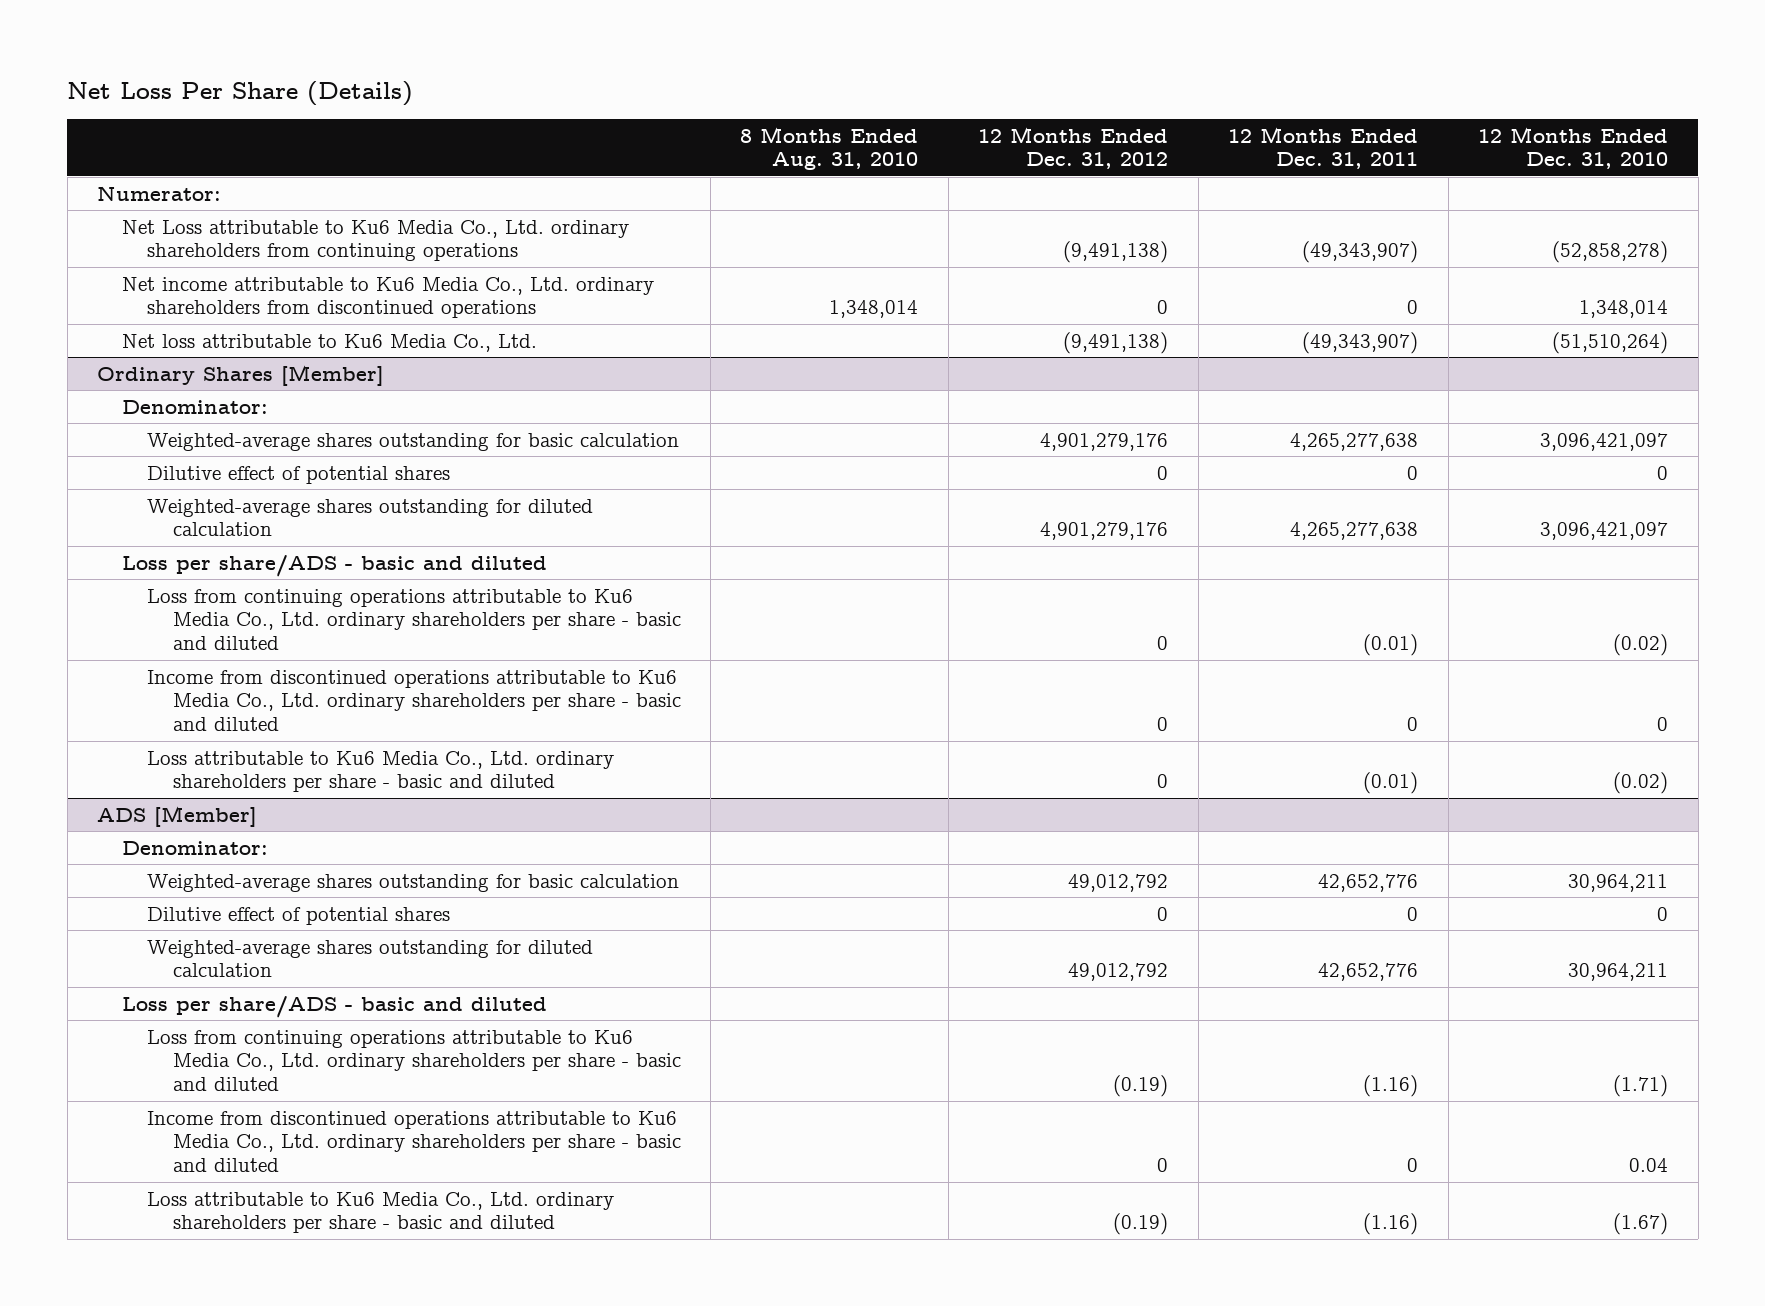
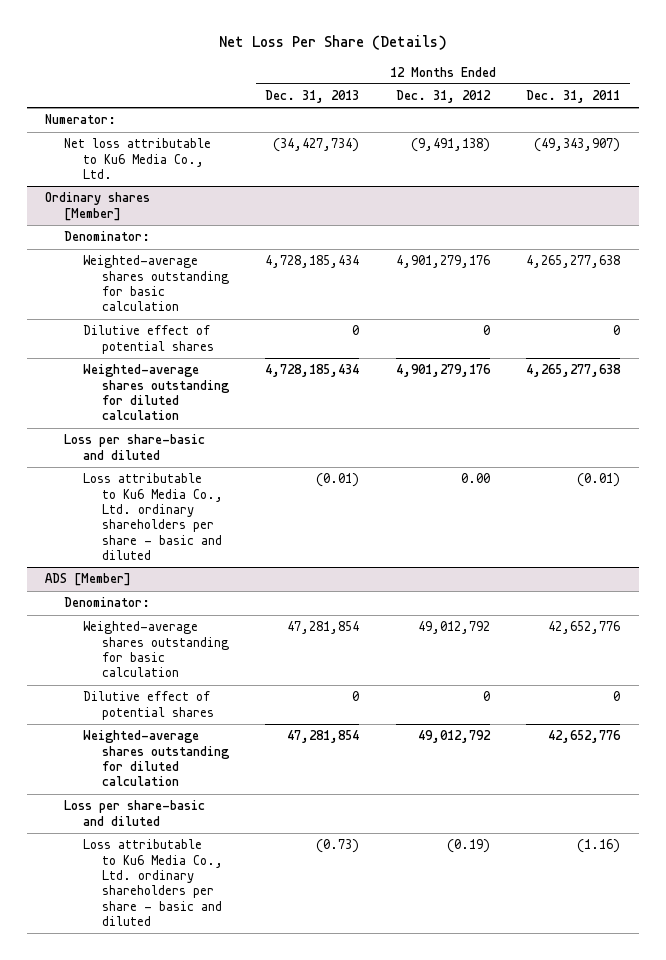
[740,126,919,171] 8 Months Ended Aug. 31, 2010 -> none
[1478,126,1669,170] 12 Months Ended Dec. 31, 2010 -> none
none -> [265,90,360,104] Dec. 31, 2013
[122,219,630,262] Net Loss attributable to Ku6 Media Co., Ltd. ordinary shareholders from continuing operations -> none
[122,276,655,319] Net income attributable to Ku6 Media Co., Ltd. ordinary shareholders from discontinued operations -> none
[97,364,385,386] Ordinary Shares [Member] -> [45,192,151,221] Ordinary shares [Member]
[147,588,681,651] Loss from continuing operations attributable to Ku6 Media Co., Ltd. ordinary shareholders per share - basic and diluted -> none
[147,669,681,732] Income from discontinued operations attributable to Ku6 Media Co., Ltd. ordinary shareholders per share - basic and diluted -> none
[122,554,548,577] Loss per share/ADS - basic and diluted -> [64,434,206,460] Loss per share-basic and diluted
[1157,774,1169,789] 0 -> [460,473,490,484] 0.00
[147,1029,681,1092] Loss from continuing operations attributable to Ku6 Media Co., Ltd. ordinary shareholders per share - basic and diluted -> none
[147,1110,681,1173] Income from discontinued operations attributable to Ku6 Media Co., Ltd. ordinary shareholders per share - basic and diluted -> none
[122,995,548,1018] Loss per share/ADS - basic and diluted -> [64,800,206,826] Loss per share-basic and diluted

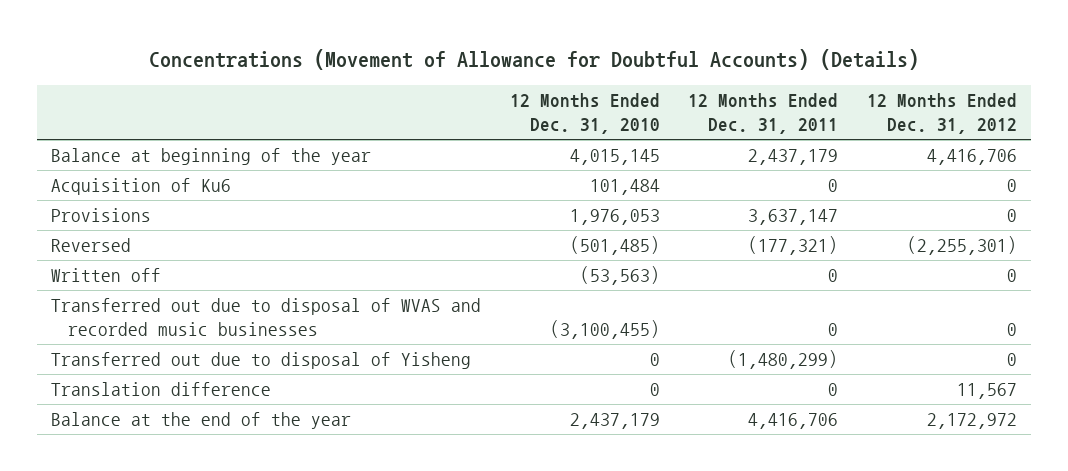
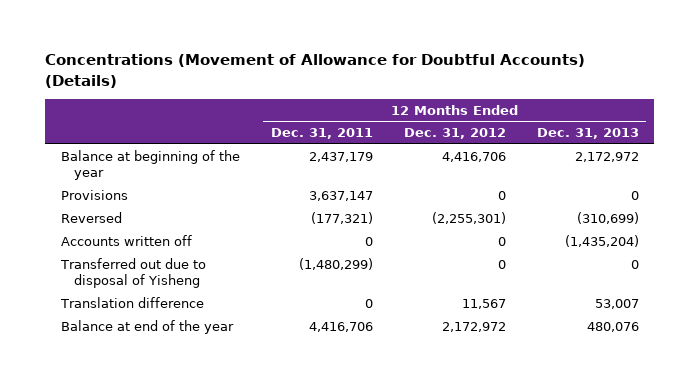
[509,92,660,134] 12 Months Ended Dec. 31, 2010 -> none
none -> [536,128,639,140] Dec. 31, 2013
[51,178,232,196] Acquisition of Ku6 -> none
[51,298,482,337] Transferred out due to disposal of WVAS and recorded music businesses -> none
[51,268,162,283] Written off -> [60,235,192,247] Accounts written off
[51,412,352,430] Balance at the end of the year -> [60,320,234,335] Balance at end of the year

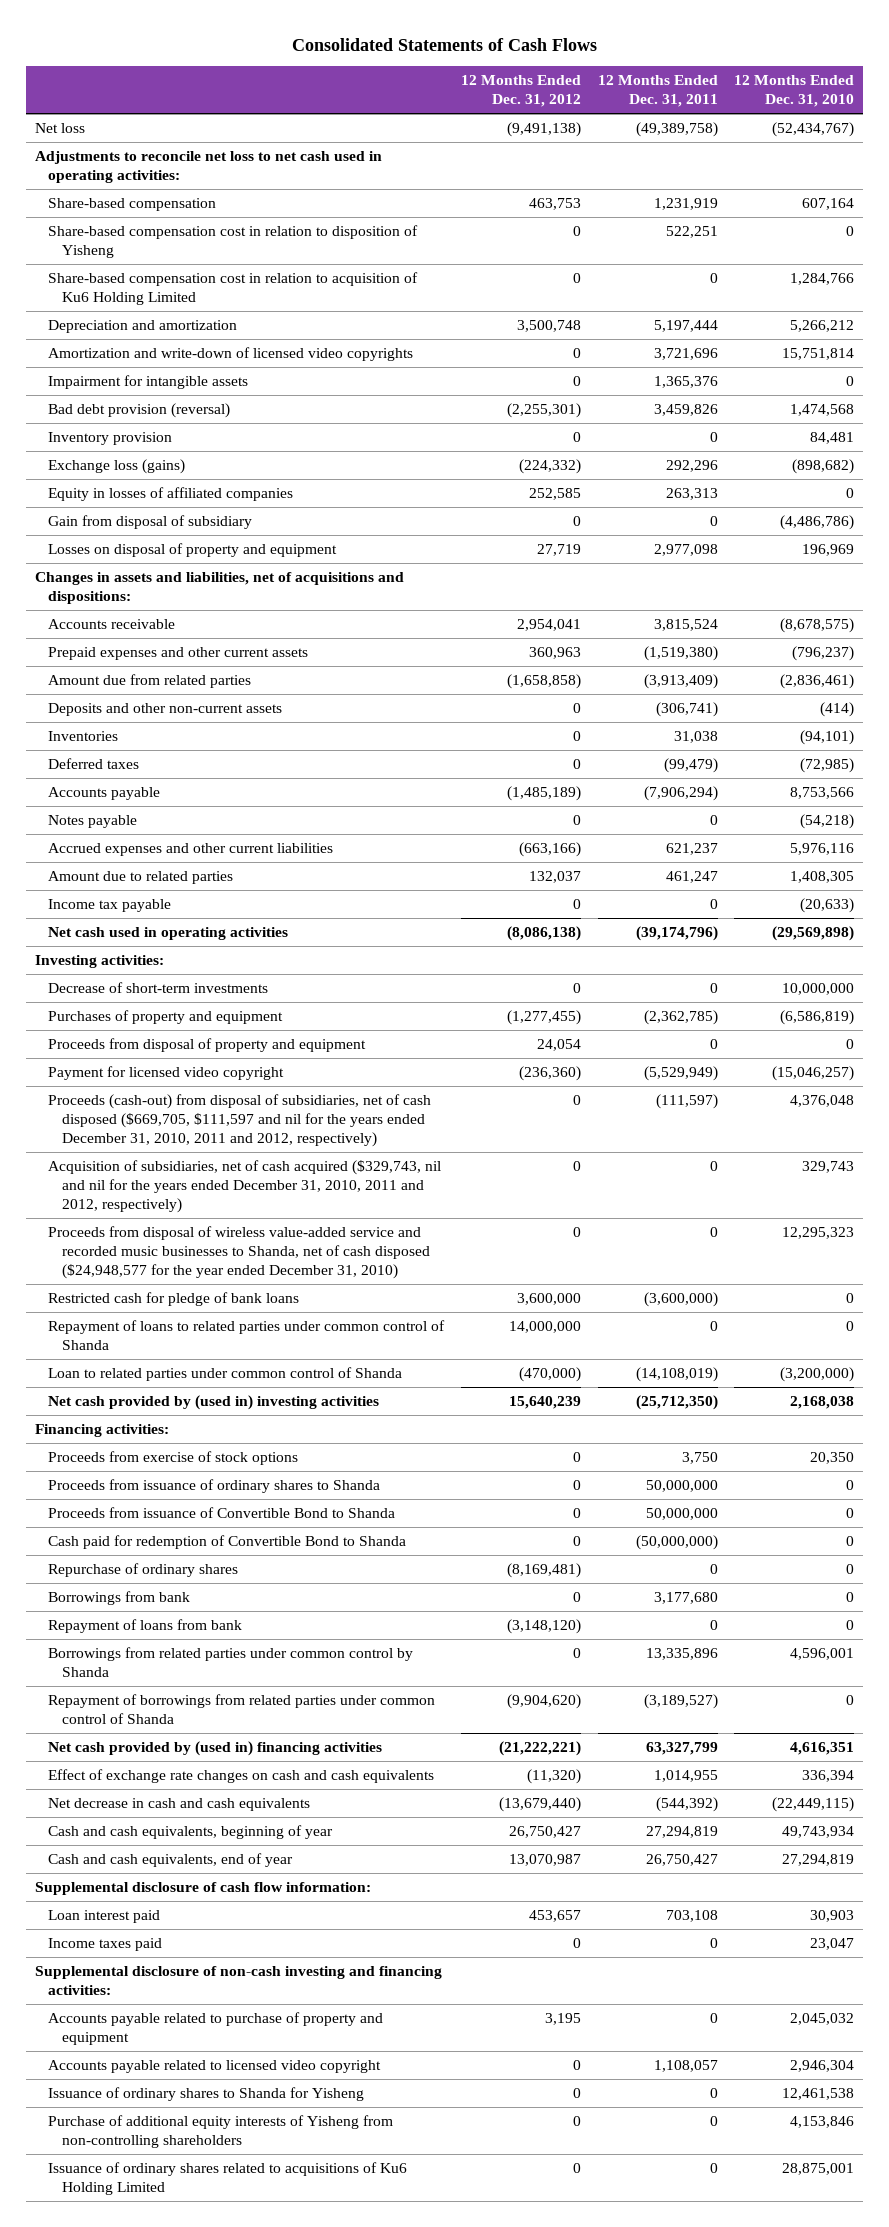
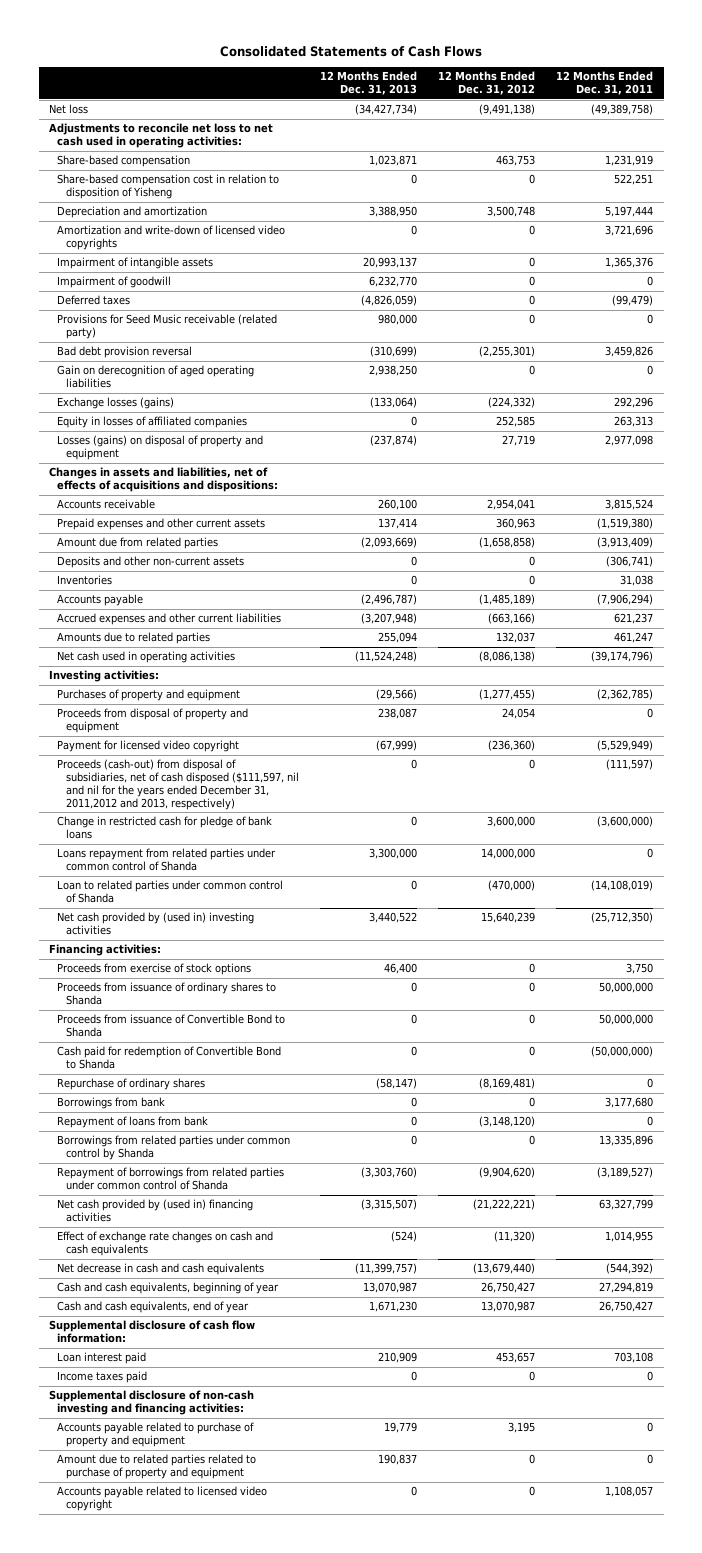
[734,75,855,108] 12 Months Ended Dec. 31, 2010 -> none
none -> [319,71,417,96] 12 Months Ended Dec. 31, 2013
[48,272,419,306] Share-based compensation cost in relation to acquisition of Ku6 Holding Limited -> none
[48,432,173,446] Inventory provision -> none
[48,375,249,390] Impairment for intangible assets -> [57,257,214,270] Impairment of intangible assets
none -> [57,276,172,289] Impairment of goodwill
[48,758,140,770] Deferred taxes -> [57,295,131,306] Deferred taxes
none -> [57,314,278,340] Provisions for Seed Music receivable (related party)
[48,403,231,419] Bad debt provision (reversal) -> [57,346,193,359] Bad debt provision reversal
none -> [57,365,255,389] Gain on derecognition of aged operating liabilities
[48,459,186,475] Exchange loss (gains) -> [57,397,175,410] Exchange losses (gains)
[48,515,253,530] Gain from disposal of subsidiary -> none
[48,543,338,558] Losses on disposal of property and equipment -> [57,435,264,461] Losses (gains) on disposal of property and equipment
[34,572,404,605] Changes in assets and liabilities, net of acquisitions and dispositions: -> [49,467,279,493] Changes in assets and liabilities, net of effects of acquisitions and dispositions:
[48,815,138,829] Notes payable -> none
[48,899,172,913] Income tax payable -> none
[48,871,234,885] Amount due to related parties -> [57,632,211,645] Amounts due to related parties
[48,982,269,994] Decrease of short-term investments -> none
[48,1160,442,1214] Acquisition of subsidiaries, net of cash acquired ($329,743, nil and nil for the years ended December 31, 2010, 2011 and 2012, respectively) -> none
[48,1226,430,1280] Proceeds from disposal of wireless value-added service and recorded music businesses to Shanda, net of cash disposed ($24,948,577 for the year ended December 31, 2010) -> none
[48,1094,432,1148] Proceeds (cash-out) from disposal of subsidiaries, net of cash disposed ($669,705, $111,597 and nil for the years ended December 31, 2010, 2011 and 2012, respectively) -> [57,759,299,811] Proceeds (cash-out) from disposal of subsidiaries, net of cash disposed ($111,597, nil and nil for the years ended December 31, 2011,2012 and 2013, respectively)
[48,1292,300,1307] Restricted cash for pledge of bank loans -> [57,816,273,840] Change in restricted cash for pledge of bank loans
[48,1320,446,1351] Repayment of loans to related parties under common control of Shanda -> [57,848,277,872] Loans repayment from related parties under common control of Shanda
none -> [57,1454,257,1480] Amount due to related parties related to purchase of property and equipment
[48,2087,365,2102] Issuance of ordinary shares to Shanda for Yisheng -> none
[48,2115,394,2149] Purchase of additional equity interests of Yisheng from non-controlling shareholders -> none
[48,2162,408,2196] Issuance of ordinary shares related to acquisitions of Ku6 Holding Limited -> none

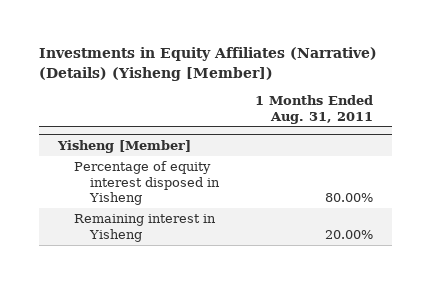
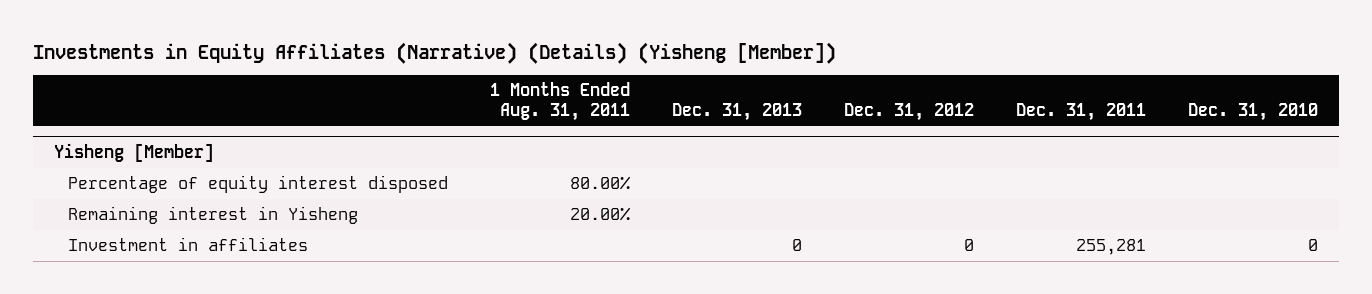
none -> [672,103,803,122] Dec. 31, 2013
none -> [844,103,975,122] Dec. 31, 2012
none -> [1016,103,1147,122] Dec. 31, 2011
none -> [1188,103,1319,122] Dec. 31, 2010
[73,160,220,206] Percentage of equity interest disposed in Yisheng -> [68,175,449,194] Percentage of equity interest disposed
none -> [68,237,309,252] Investment in affiliates

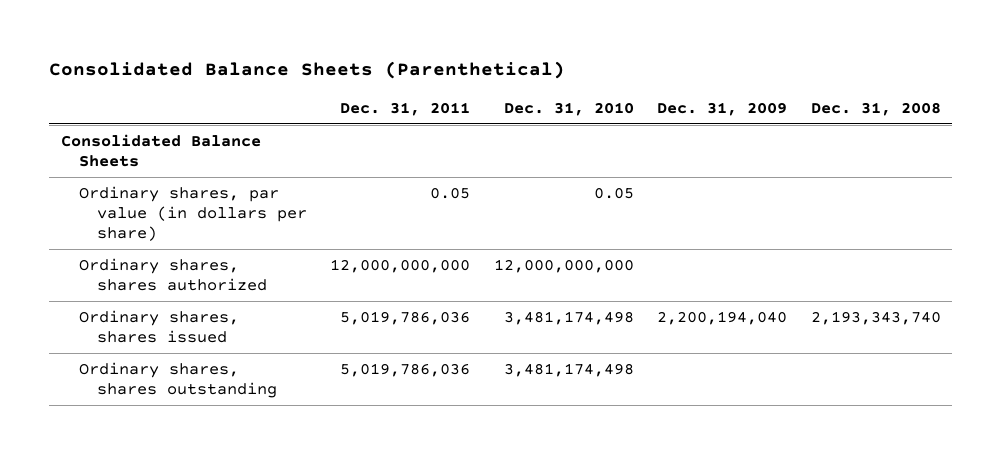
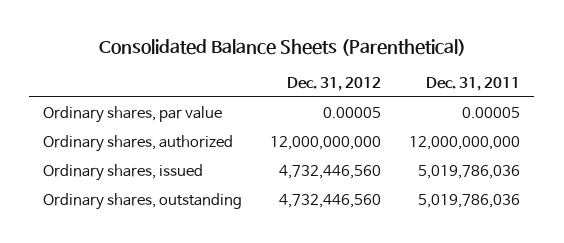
[503,101,634,116] Dec. 31, 2010 -> none
[657,101,788,116] Dec. 31, 2009 -> none
[810,101,941,116] Dec. 31, 2008 -> none
none -> [287,76,382,91] Dec. 31, 2012
[61,133,262,168] Consolidated Balance Sheets -> none
[79,185,308,242] Ordinary shares, par value (in dollars per share) -> [43,105,223,123] Ordinary shares, par value
[430,186,471,199] 0.05 -> [462,106,521,118] 0.00005
[79,257,268,292] Ordinary shares, shares authorized -> [43,134,234,152] Ordinary shares, authorized
[79,309,240,344] Ordinary shares, shares issued -> [43,163,204,181] Ordinary shares, issued
[79,361,278,399] Ordinary shares, shares outstanding -> [43,192,243,210] Ordinary shares, outstanding

